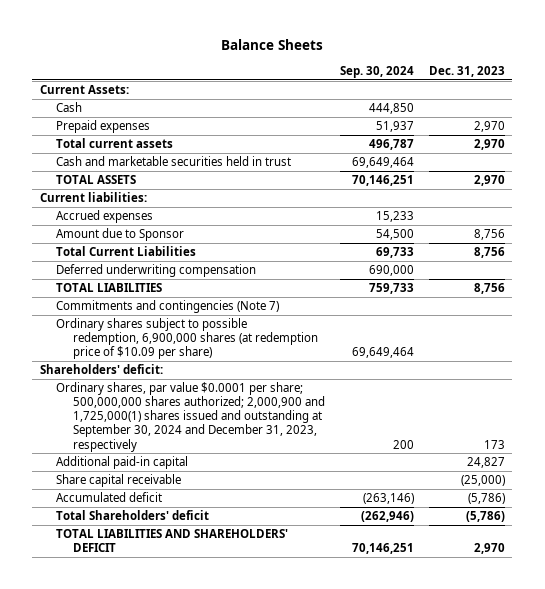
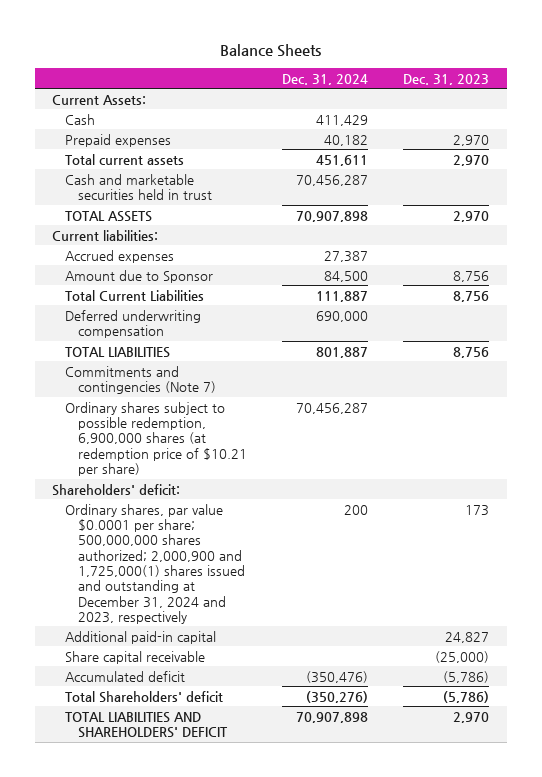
[339,66,414,79] Sep. 30, 2024 -> none
none -> [282,73,369,85] Dec. 31, 2024
[56,318,318,360] Ordinary shares subject to possible redemption, 6,900,000 shares (at redemption price of $10.09 per share) -> [65,401,248,476] Ordinary shares subject to possible redemption, 6,900,000 shares (at redemption price of $10.21 per share)
[56,382,325,452] Ordinary shares, par value $0.0001 per share; 500,000,000 shares authorized; 2,000,900 and 1,725,000(1) shares issued and outstanding at September 30, 2024 and December 31, 2023, respectively -> [65,503,246,624] Ordinary shares, par value $0.0001 per share; 500,000,000 shares authorized; 2,000,900 and 1,725,000(1) shares issued and outstanding at December 31, 2024 and 2023, respectively

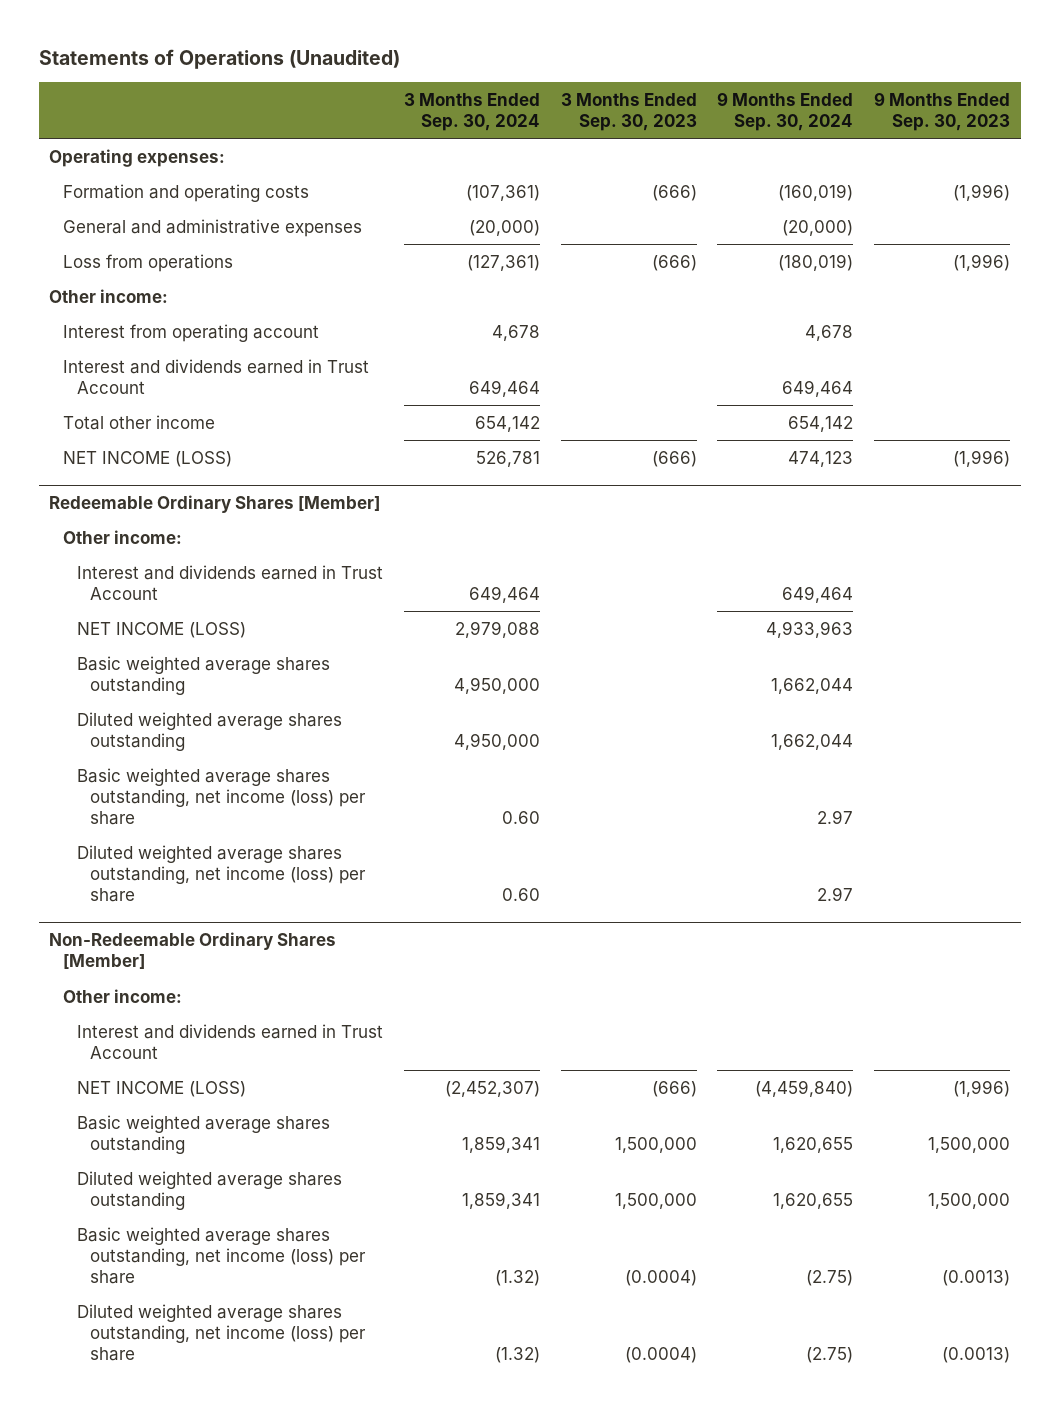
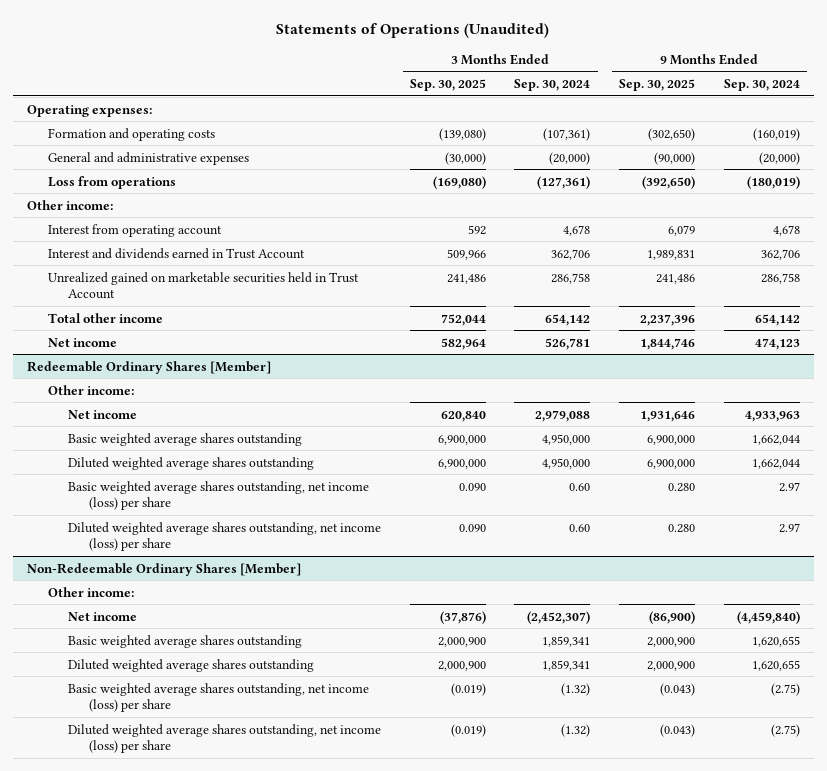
[560,92,697,131] 3 Months Ended Sep. 30, 2023 -> none
[874,91,1011,131] 9 Months Ended Sep. 30, 2023 -> none
none -> [409,79,486,92] Sep. 30, 2025
none -> [619,79,696,92] Sep. 30, 2025
[468,379,540,397] 649,464 -> [551,248,591,260] 362,706
[782,379,854,397] 649,464 -> [760,248,800,260] 362,706
none -> [47,271,359,300] Unrealized gained on marketable securities held in Trust Account
[63,450,233,467] NET INCOME (LOSS) -> [47,337,117,347] Net income
[76,564,383,600] Interest and dividends earned in Trust Account -> none
[76,621,246,638] NET INCOME (LOSS) -> [68,409,138,419] Net income
[76,1023,383,1059] Interest and dividends earned in Trust Account -> none
[76,1080,246,1097] NET INCOME (LOSS) -> [68,611,138,621] Net income

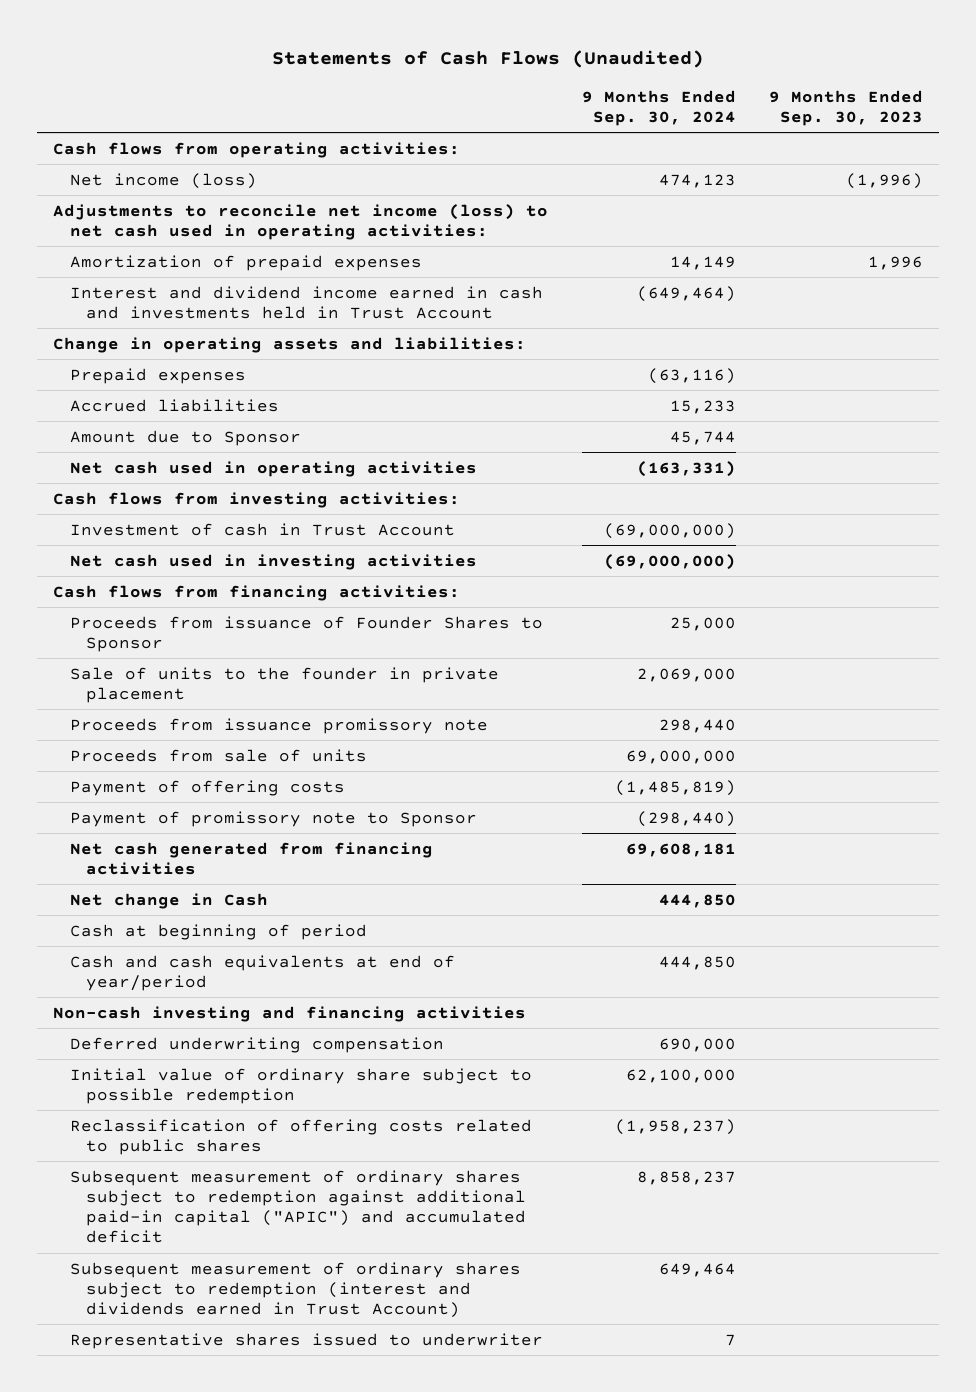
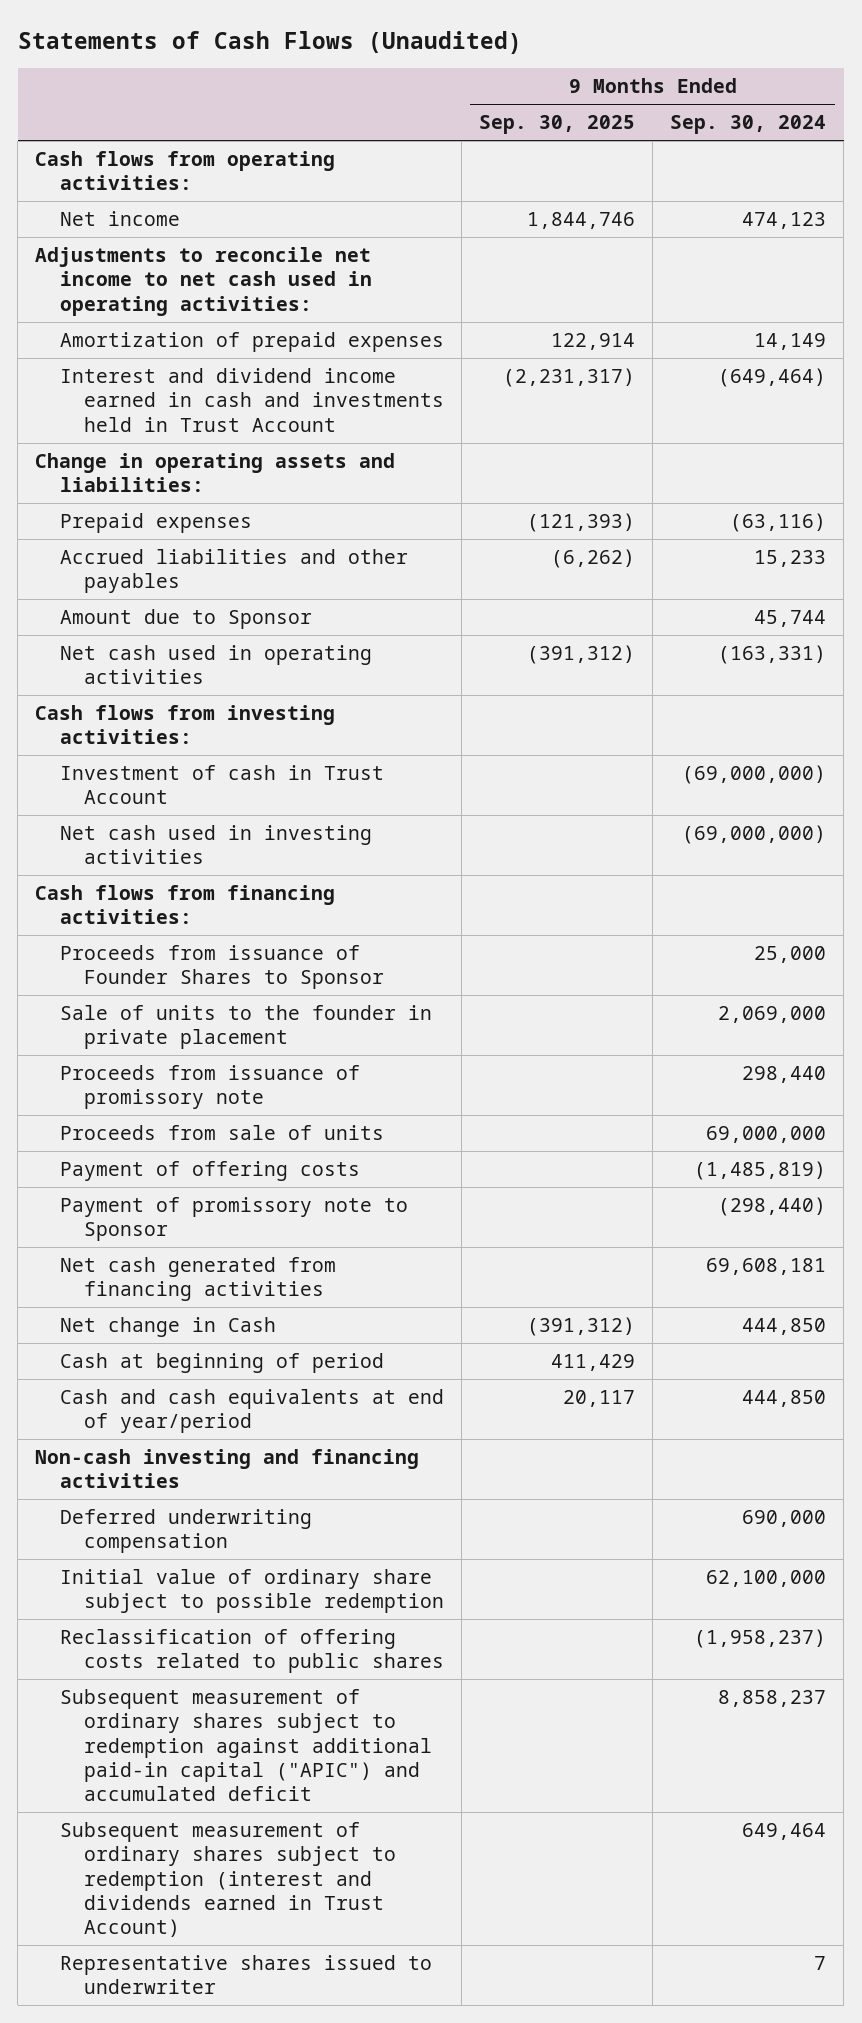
[768,89,923,127] 9 Months Ended Sep. 30, 2023 -> none
none -> [479,115,636,135] Sep. 30, 2025
[69,172,257,189] Net income (loss) -> [59,211,180,227] Net income
[53,203,549,240] Adjustments to reconcile net income (loss) to net cash used in operating activities: -> [35,247,372,316] Adjustments to reconcile net income to net cash used in operating activities:
[69,398,279,412] Accrued liabilities -> [59,549,408,594] Accrued liabilities and other payables
[69,717,488,734] Proceeds from issuance promissory note -> [59,1065,360,1110] Proceeds from issuance of promissory note

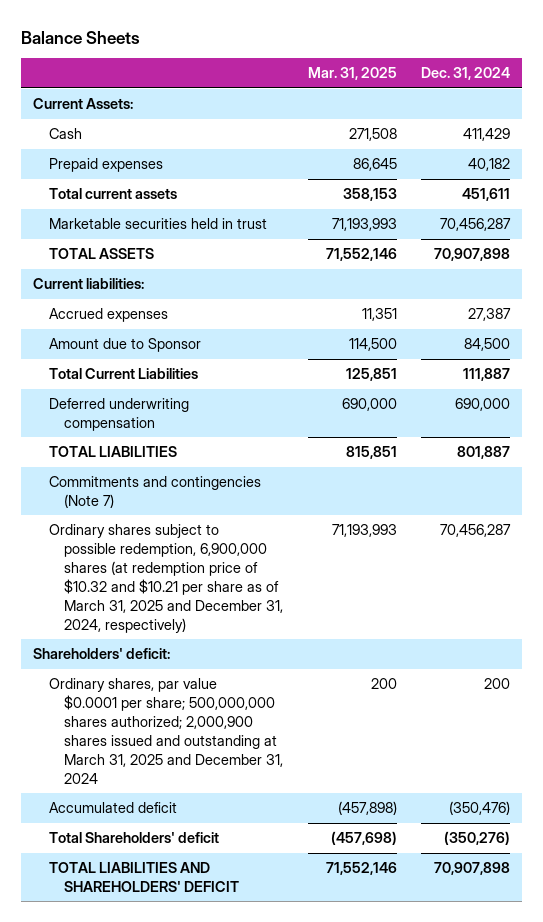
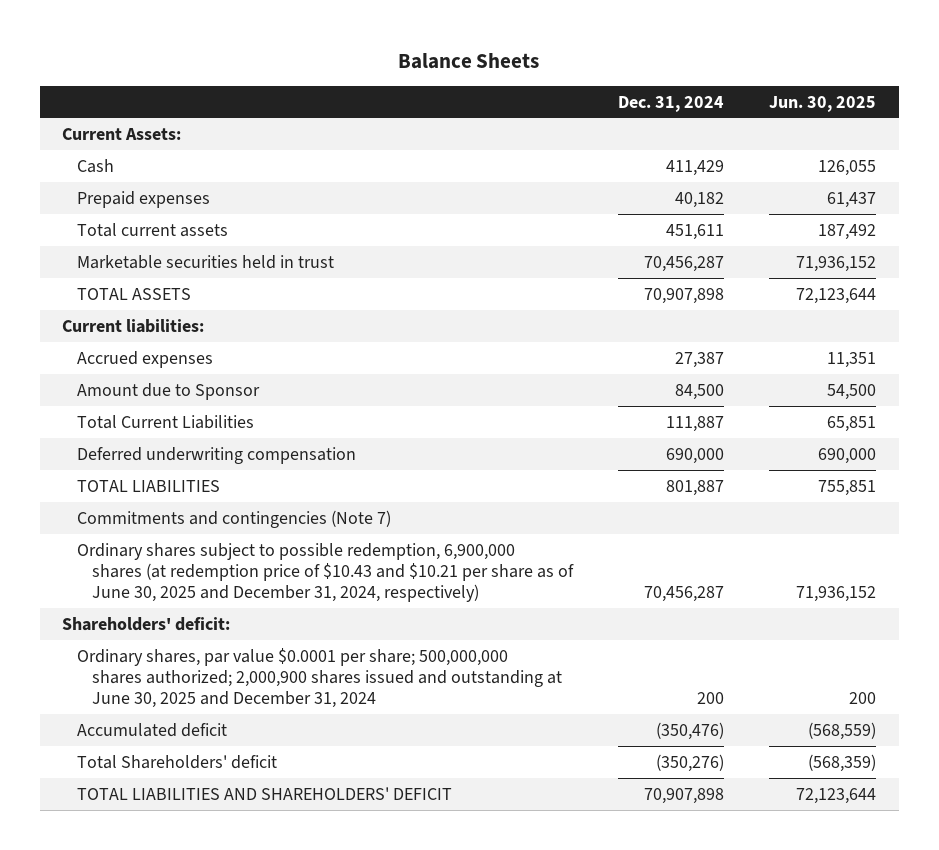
[307,67,397,81] Mar. 31, 2025 -> none
none -> [769,95,877,112] Jun. 30, 2025
[48,524,284,634] Ordinary shares subject to possible redemption, 6,900,000 shares (at redemption price of $10.32 and $10.21 per share as of March 31, 2025 and December 31, 2024, respectively) -> [77,542,574,602] Ordinary shares subject to possible redemption, 6,900,000 shares (at redemption price of $10.43 and $10.21 per share as of June 30, 2025 and December 31, 2024, respectively)
[48,678,284,785] Ordinary shares, par value $0.0001 per share; 500,000,000 shares authorized; 2,000,900 shares issued and outstanding at March 31, 2025 and December 31, 2024 -> [77,647,562,708] Ordinary shares, par value $0.0001 per share; 500,000,000 shares authorized; 2,000,900 shares issued and outstanding at June 30, 2025 and December 31, 2024

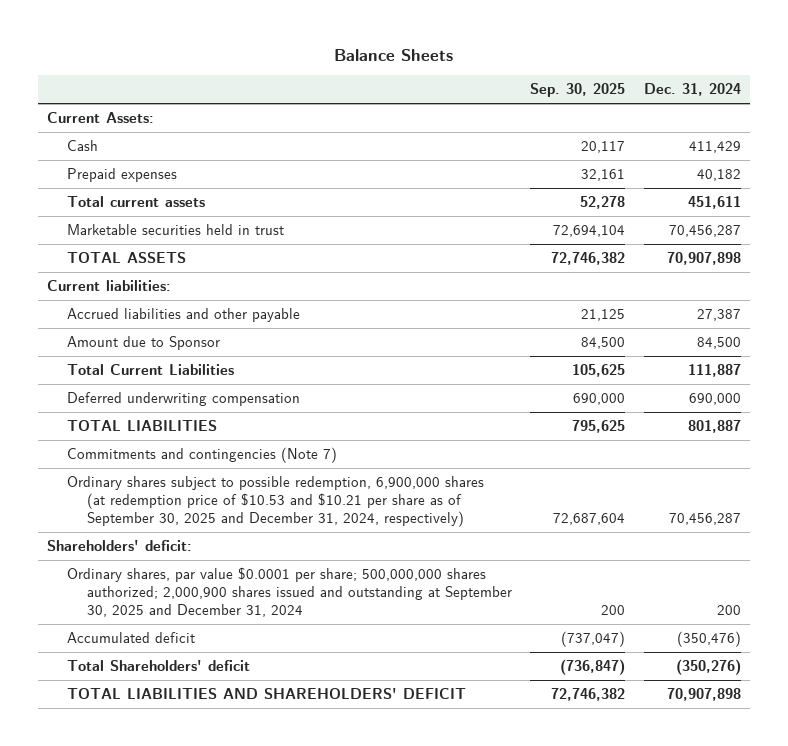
[769,95,877,112] Jun. 30, 2025 -> none
none -> [530,83,626,98] Sep. 30, 2025
[77,350,214,368] Accrued expenses -> [66,308,300,323] Accrued liabilities and other payable
[77,542,574,602] Ordinary shares subject to possible redemption, 6,900,000 shares (at redemption price of $10.43 and $10.21 per share as of June 30, 2025 and December 31, 2024, respectively) -> [66,476,484,527] Ordinary shares subject to possible redemption, 6,900,000 shares (at redemption price of $10.53 and $10.21 per share as of September 30, 2025 and December 31, 2024, respectively)
[77,647,562,708] Ordinary shares, par value $0.0001 per share; 500,000,000 shares authorized; 2,000,900 shares issued and outstanding at June 30, 2025 and December 31, 2024 -> [66,567,512,617] Ordinary shares, par value $0.0001 per share; 500,000,000 shares authorized; 2,000,900 shares issued and outstanding at September 30, 2025 and December 31, 2024

